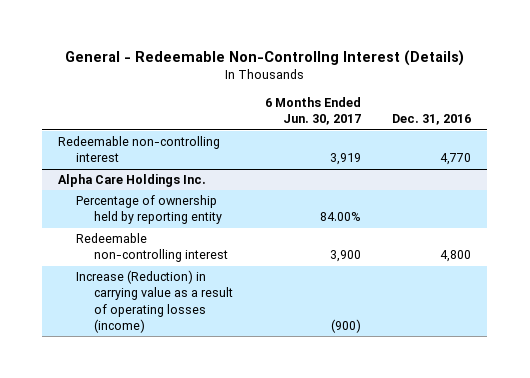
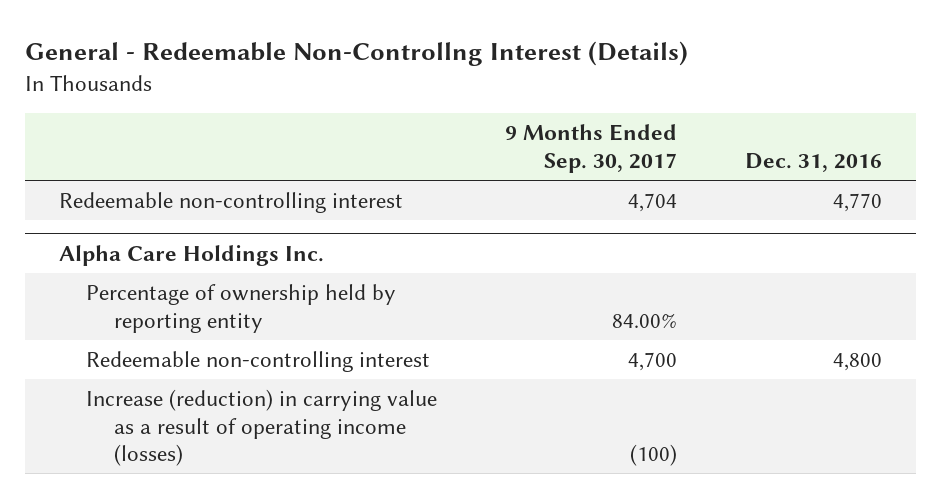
[264,97,361,126] 6 Months Ended Jun. 30, 2017 -> none
none -> [504,124,677,174] 9 Months Ended Sep. 30, 2017
[76,270,233,333] Increase (Reduction) in carrying value as a result of operating losses (income) -> [86,388,438,467] Increase (reduction) in carrying value as a result of operating income (losses)

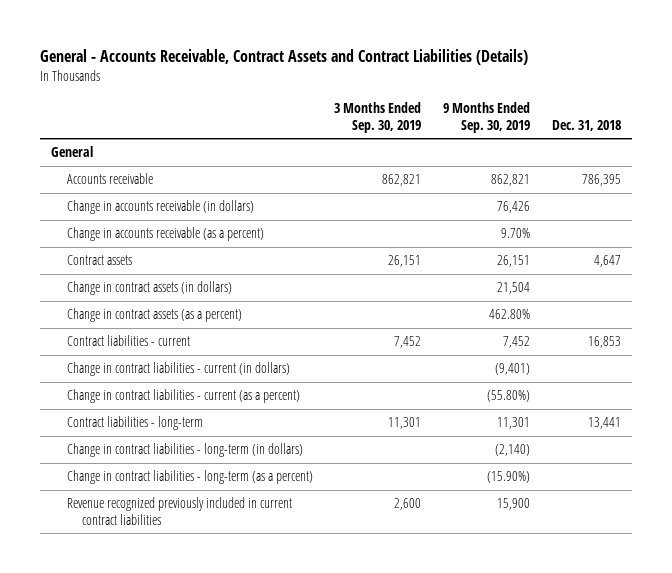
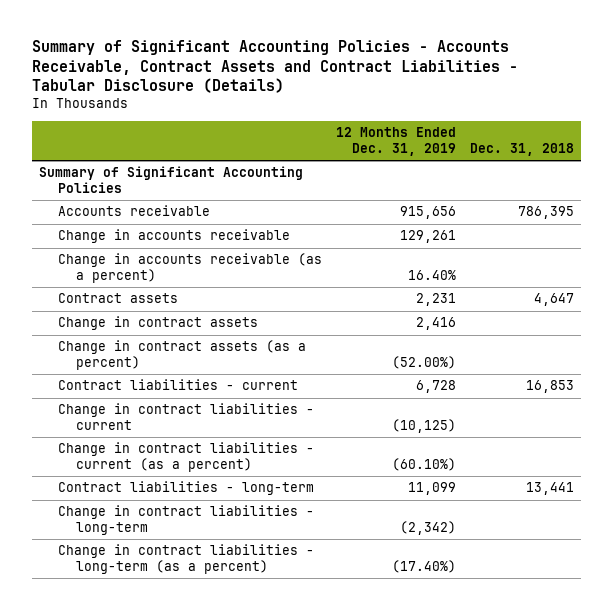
[39,48,528,65] General - Accounts Receivable, Contract Assets and Contract Liabilities (Details) -> [32,39,519,94] Summary of Significant Accounting Policies - Accounts Receivable, Contract Assets and Contract Liabilities - Tabular Disclosure (Details)
[334,102,422,133] 3 Months Ended Sep. 30, 2019 -> none
[443,102,531,133] 9 Months Ended Sep. 30, 2019 -> none
none -> [335,127,456,156] 12 Months Ended Dec. 31, 2019
[50,146,93,158] General -> none
none -> [39,166,304,194] Summary of Significant Accounting Policies
[66,200,254,215] Change in accounts receivable (in dollars) -> [57,229,290,244] Change in accounts receivable
[66,281,232,296] Change in contract assets (in dollars) -> [57,316,258,331] Change in contract assets
[66,362,290,377] Change in contract liabilities - current (in dollars) -> [57,403,314,431] Change in contract liabilities - current
[66,443,303,458] Change in contract liabilities - long-term (in dollars) -> [57,505,314,536] Change in contract liabilities - long-term
[66,497,292,526] Revenue recognized previously included in current contract liabilities -> none

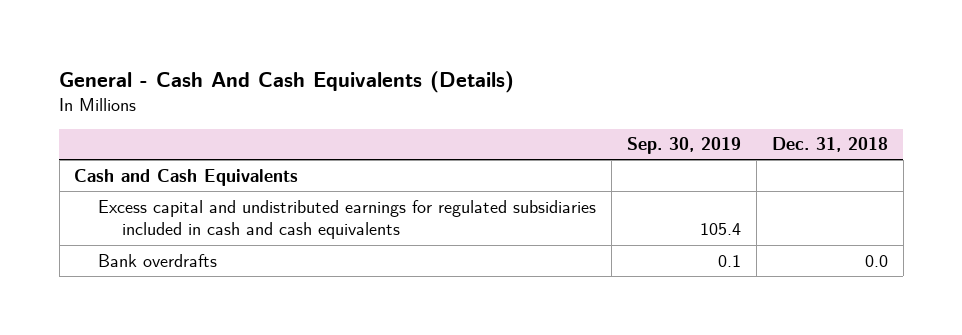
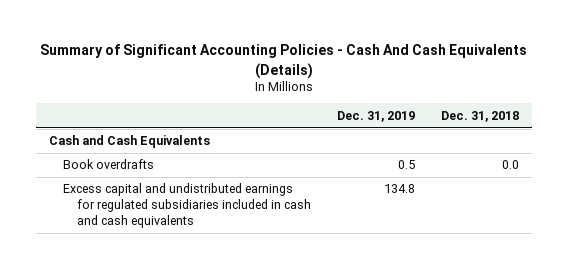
[59,70,515,93] General - Cash And Cash Equivalents (Details) -> [40,44,528,79] Summary of Significant Accounting Policies - Cash And Cash Equivalents (Details)
[627,137,742,155] Sep. 30, 2019 -> none
none -> [336,110,415,122] Dec. 31, 2019
none -> [63,159,155,170] Book overdrafts
[98,253,218,267] Bank overdrafts -> none

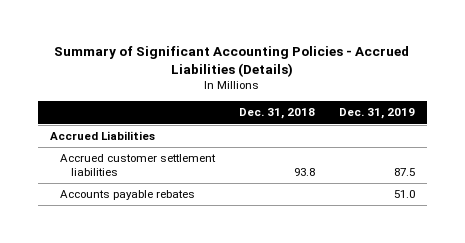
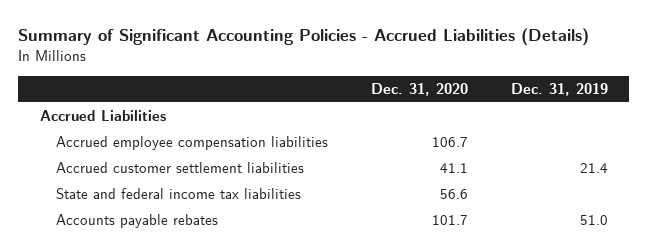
[239,108,316,120] Dec. 31, 2018 -> none
none -> [370,82,468,96] Dec. 31, 2020
none -> [55,136,328,151] Accrued employee compensation liabilities
[394,168,416,177] 87.5 -> [579,163,608,174] 21.4
none -> [55,188,301,200] State and federal income tax liabilities

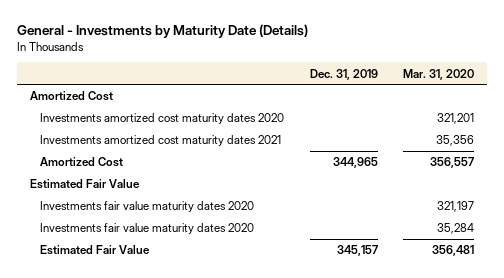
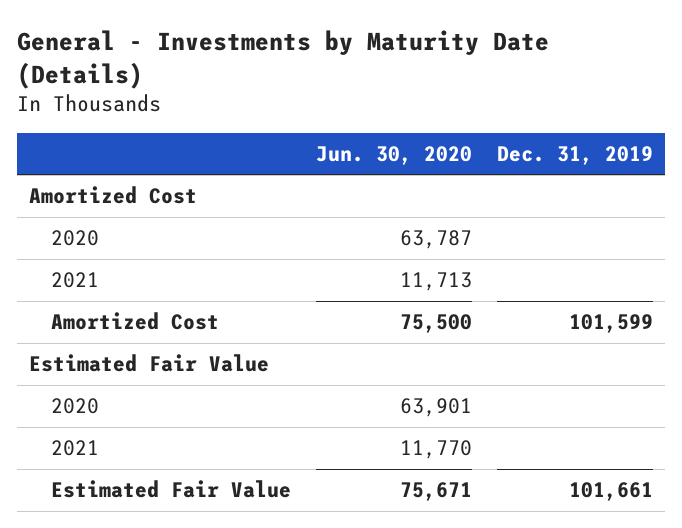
[403,68,475,80] Mar. 31, 2020 -> none
none -> [316,145,473,165] Jun. 30, 2020
[40,135,282,147] Investments amortized cost maturity dates 2021 -> none
none -> [51,230,100,247] 2020
[40,113,285,125] Investments amortized cost maturity dates 2020 -> [51,272,100,289] 2021
[332,157,378,169] 344,965 -> [568,314,653,334] 101,599
[40,223,255,235] Investments fair value maturity dates 2020 -> none
none -> [51,398,100,415] 2020
[40,201,255,213] Investments fair value maturity dates 2020 -> [51,440,100,457] 2021
[336,245,378,257] 345,157 -> [568,482,653,502] 101,661

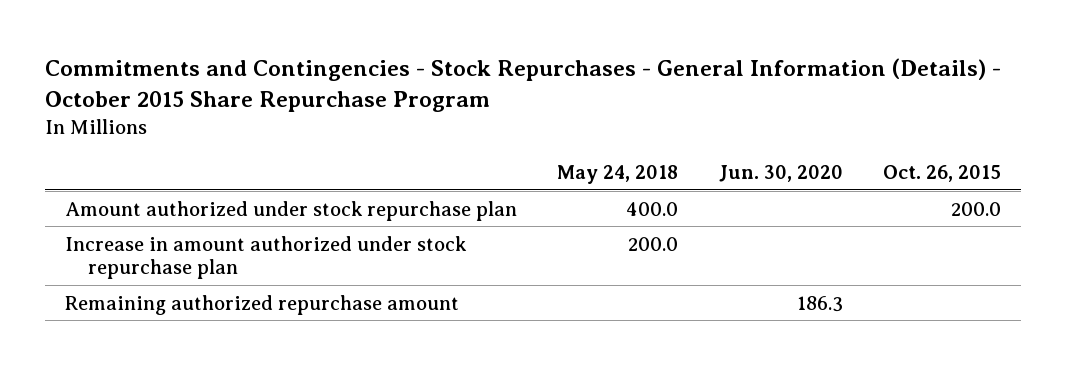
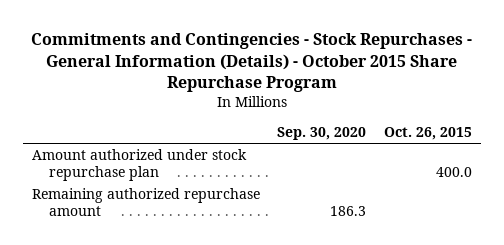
[557,165,679,185] May 24, 2018 -> none
[718,165,843,183] Jun. 30, 2020 -> none
none -> [277,127,367,141] Sep. 30, 2020
[64,235,467,280] Increase in amount authorized under stock repurchase plan -> none
[950,201,1001,216] 200.0 -> [435,167,472,178] 400.0

